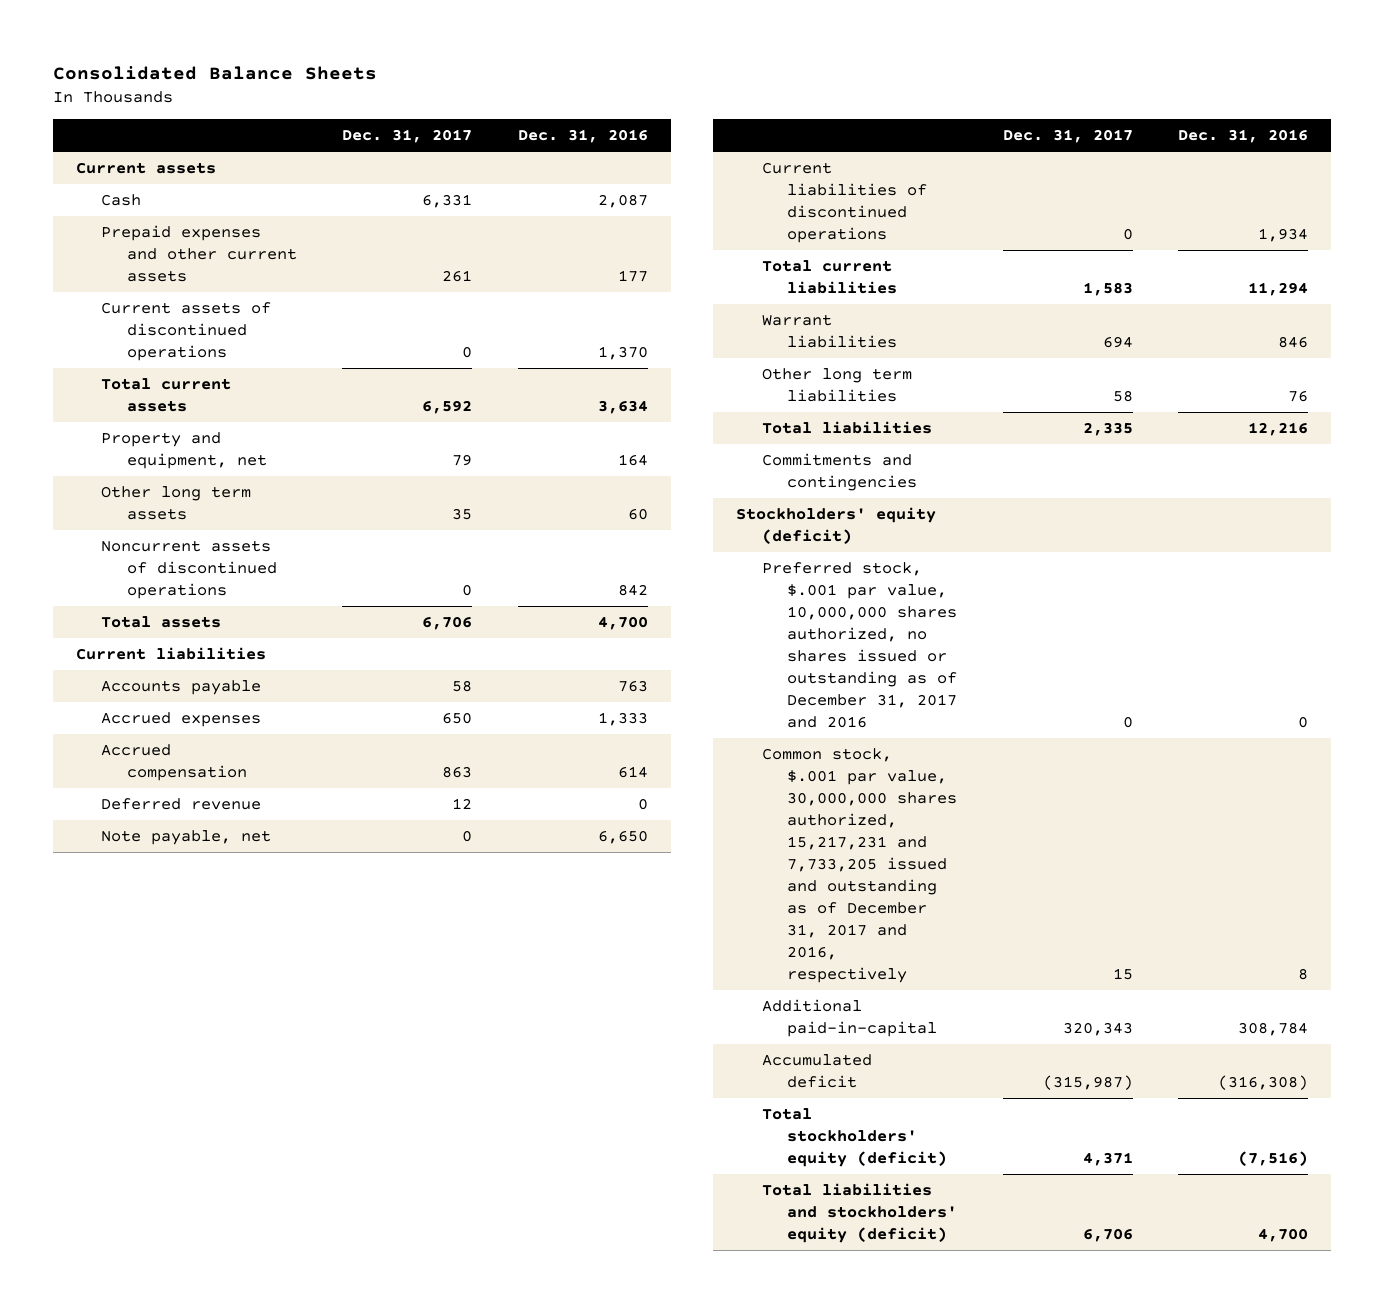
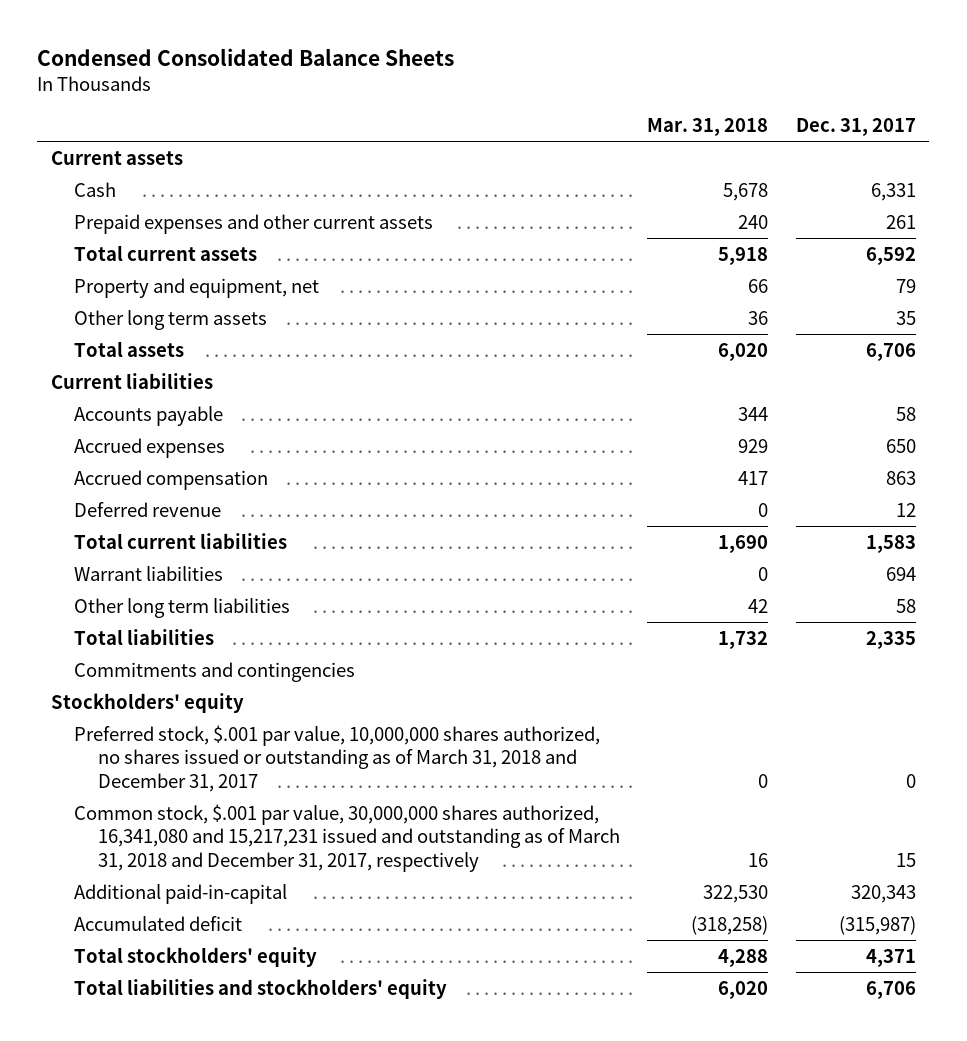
[52,66,377,81] Consolidated Balance Sheets -> [37,47,455,66] Condensed Consolidated Balance Sheets
[518,129,649,144] Dec. 31, 2016 -> none
none -> [647,117,769,136] Mar. 31, 2018
[101,302,272,362] Current assets of discontinued operations -> none
[101,540,277,600] Noncurrent assets of discontinued operations -> none
[101,830,272,846] Note payable, net -> none
[761,162,928,244] Current liabilities of discontinued operations -> none
[736,507,937,545] Stockholders' equity (deficit) -> [50,692,244,713] Stockholders' equity
[761,562,958,728] Preferred stock, $.001 par value, 10,000,000 shares authorized, no shares issued or outstanding as of December 31, 2017 and 2016 -> [74,724,601,792] Preferred stock, $.001 par value, 10,000,000 shares authorized, no shares issued or outstanding as of March 31, 2018 and December 31, 2017
[761,748,958,983] Common stock, $.001 par value, 30,000,000 shares authorized, 15,217,231 and 7,733,205 issued and outstanding as of December 31, 2017 and 2016, respectively -> [74,803,620,872] Common stock, $.001 par value, 30,000,000 shares authorized, 16,341,080 and 15,217,231 issued and outstanding as of March 31, 2018 and December 31, 2017, respectively
[761,1108,948,1168] Total stockholders' equity (deficit) -> [74,946,318,967] Total stockholders' equity
[761,1183,958,1244] Total liabilities and stockholders' equity (deficit) -> [74,978,448,999] Total liabilities and stockholders' equity

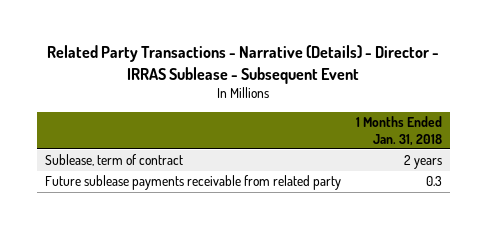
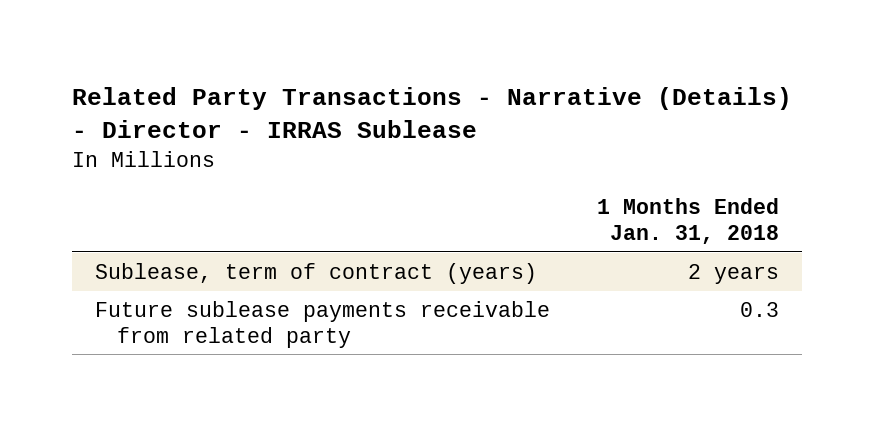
[47,45,440,84] Related Party Transactions - Narrative (Details) - Director - IRRAS Sublease - Subsequent Event -> [71,86,792,139] Related Party Transactions - Narrative (Details) - Director - IRRAS Sublease
[44,154,183,167] Sublease, term of contract -> [95,262,538,284] Sublease, term of contract (years)

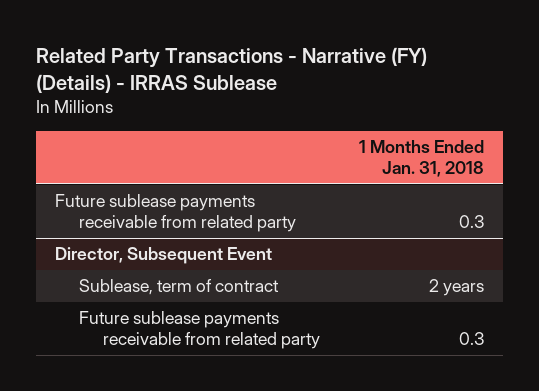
[71,86,792,139] Related Party Transactions - Narrative (Details) - Director - IRRAS Sublease -> [35,46,427,93] Related Party Transactions - Narrative (FY) (Details) - IRRAS Sublease
[95,262,538,284] Sublease, term of contract (years) -> none
none -> [55,247,273,265] Director, Subsequent Event
none -> [79,279,280,296] Sublease, term of contract
none -> [79,311,321,350] Future sublease payments receivable from related party

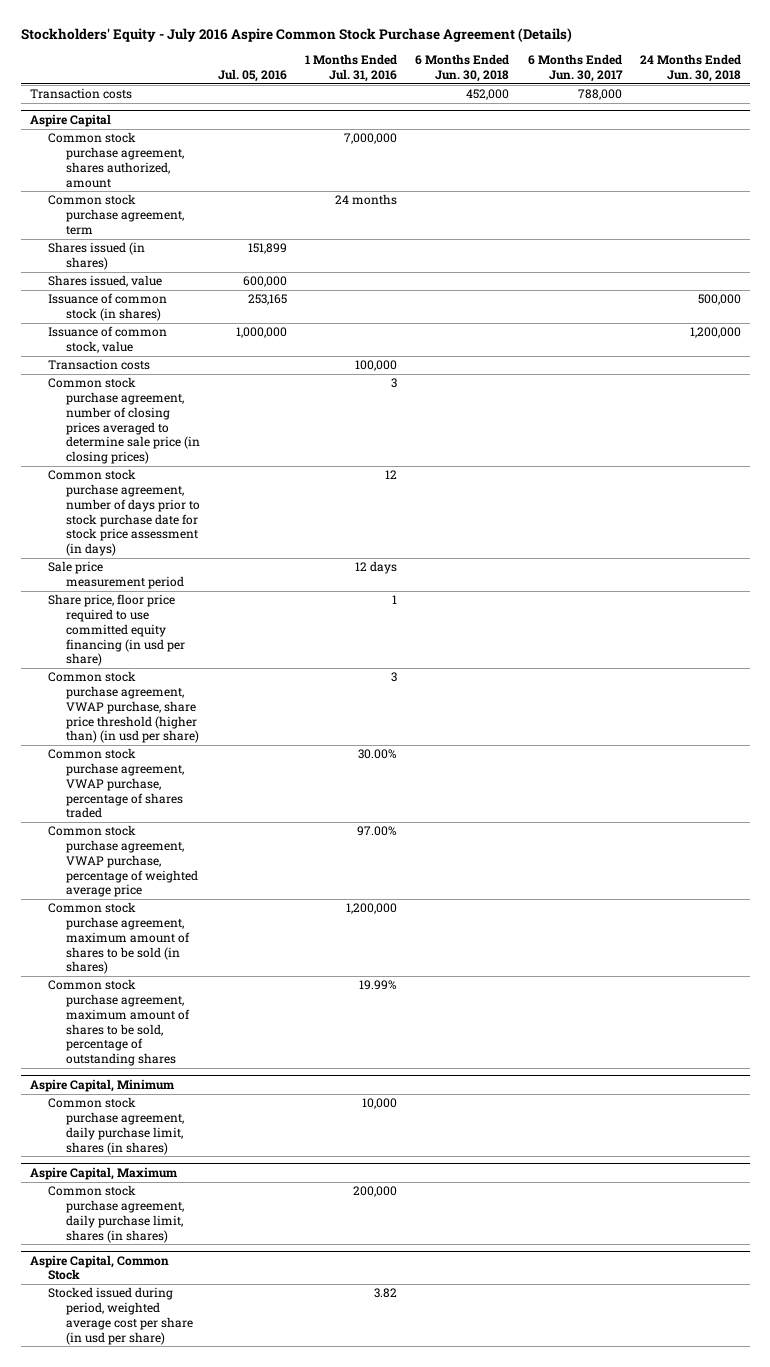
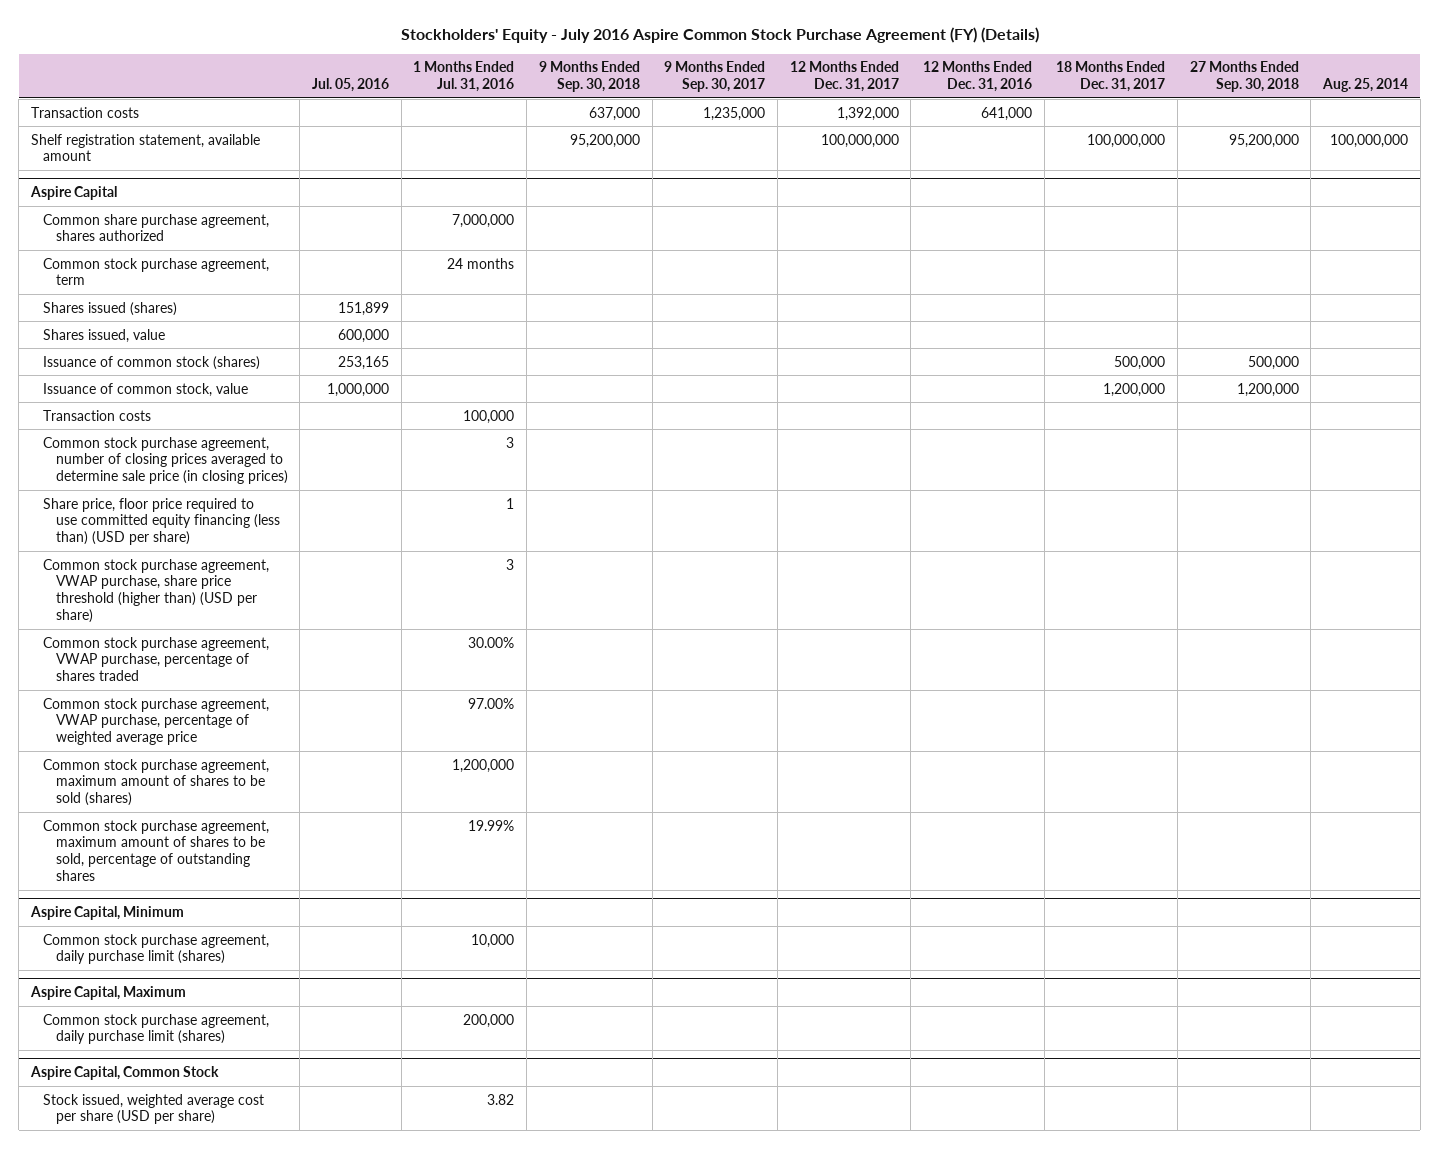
[20,27,572,42] Stockholders' Equity - July 2016 Aspire Common Stock Purchase Agreement (Details) -> [400,27,1039,44] Stockholders' Equity - July 2016 Aspire Common Stock Purchase Agreement (FY) (Details)
[415,53,510,82] 6 Months Ended Jun. 30, 2018 -> none
[527,53,623,82] 6 Months Ended Jun. 30, 2017 -> none
[639,53,741,82] 24 Months Ended Jun. 30, 2018 -> none
none -> [538,61,640,93] 9 Months Ended Sep. 30, 2018
none -> [664,61,766,93] 9 Months Ended Sep. 30, 2017
none -> [789,61,899,93] 12 Months Ended Dec. 31, 2017
none -> [922,61,1032,93] 12 Months Ended Dec. 31, 2016
none -> [1056,61,1166,93] 18 Months Ended Dec. 31, 2017
none -> [1189,61,1299,93] 27 Months Ended Sep. 30, 2018
none -> [1322,78,1409,93] Aug. 25, 2014
none -> [31,133,261,162] Shelf registration statement, available amount
[47,132,185,188] Common stock purchase agreement, shares authorized, amount -> [43,213,270,242] Common share purchase agreement, shares authorized
[47,242,145,271] Shares issued (in shares) -> [43,301,178,316] Shares issued (shares)
[47,293,167,322] Issuance of common stock (in shares) -> [43,355,261,370] Issuance of common stock (shares)
[47,469,201,557] Common stock purchase agreement, number of days prior to stock purchase date for stock price assessment (in days) -> none
[47,561,185,590] Sale price measurement period -> none
[47,594,186,667] Share price, floor price required to use committed equity financing (in usd per share) -> [43,497,280,546] Share price, floor price required to use committed equity financing (less than) (USD per share)
[47,671,200,744] Common stock purchase agreement, VWAP purchase, share price threshold (higher than) (in usd per share) -> [43,558,270,623] Common stock purchase agreement, VWAP purchase, share price threshold (higher than) (USD per share)
[47,902,191,975] Common stock purchase agreement, maximum amount of shares to be sold (in shares) -> [43,758,270,807] Common stock purchase agreement, maximum amount of shares to be sold (shares)
[47,1097,185,1155] Common stock purchase agreement, daily purchase limit, shares (in shares) -> [43,933,270,965] Common stock purchase agreement, daily purchase limit (shares)
[47,1185,185,1243] Common stock purchase agreement, daily purchase limit, shares (in shares) -> [43,1013,270,1045] Common stock purchase agreement, daily purchase limit (shares)
[47,1287,194,1345] Stocked issued during period, weighted average cost per share (in usd per share) -> [43,1093,265,1125] Stock issued, weighted average cost per share (USD per share)

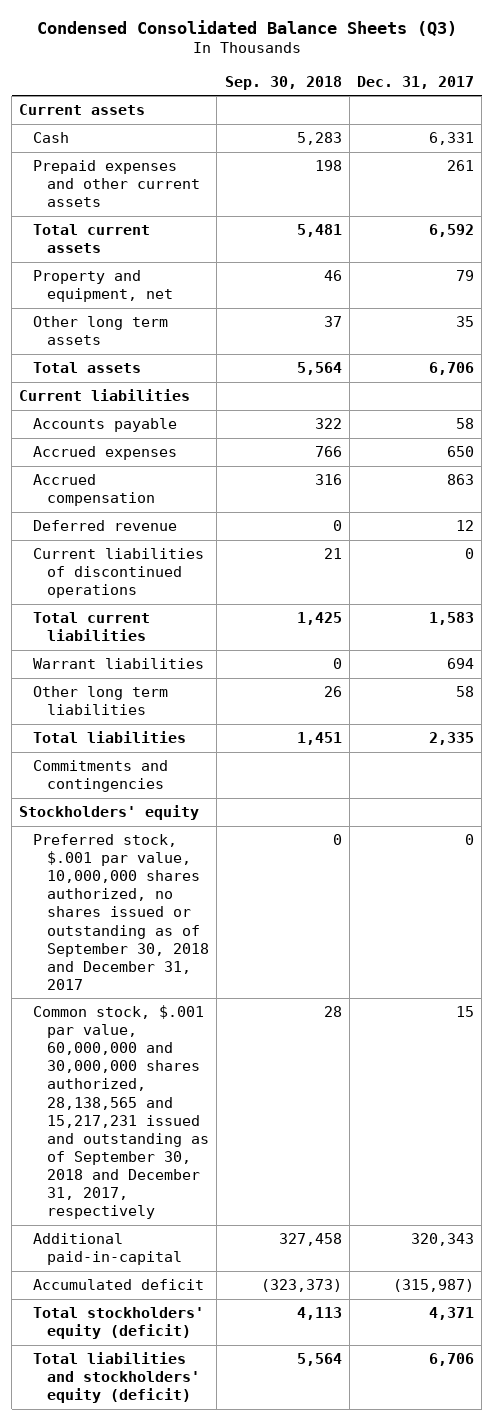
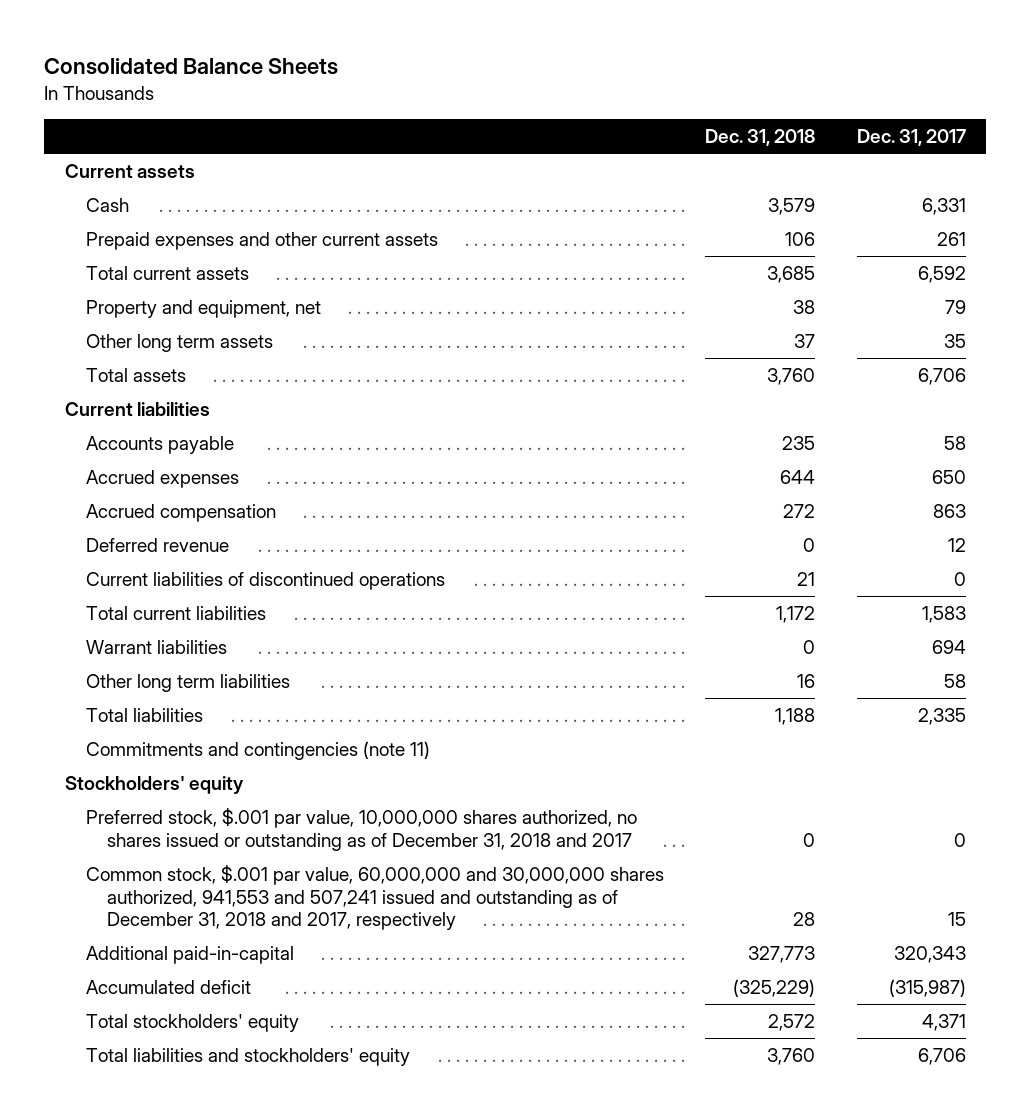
[36,19,457,36] Condensed Consolidated Balance Sheets (Q3) -> [43,57,338,75] Consolidated Balance Sheets
[224,75,342,90] Sep. 30, 2018 -> none
none -> [705,129,816,147] Dec. 31, 2018
[33,760,169,793] Commitments and contingencies -> [85,741,430,761] Commitments and contingencies (note 11)
[33,834,210,990] Preferred stock, $.001 par value, 10,000,000 shares authorized, no shares issued or outstanding as of September 30, 2018 and December 31, 2017 -> [85,808,637,851] Preferred stock, $.001 par value, 10,000,000 shares authorized, no shares issued or outstanding as of December 31, 2018 and 2017
[33,1005,210,1219] Common stock, $.001 par value, 60,000,000 and 30,000,000 shares authorized, 28,138,565 and 15,217,231 issued and outstanding as of September 30, 2018 and December 31, 2017, respectively -> [85,865,664,931] Common stock, $.001 par value, 60,000,000 and 30,000,000 shares authorized, 941,553 and 507,241 issued and outstanding as of December 31, 2018 and 2017, respectively
[33,1307,205,1340] Total stockholders' equity (deficit) -> [85,1014,299,1033] Total stockholders' equity
[33,1352,201,1404] Total liabilities and stockholders' equity (deficit) -> [85,1048,410,1067] Total liabilities and stockholders' equity

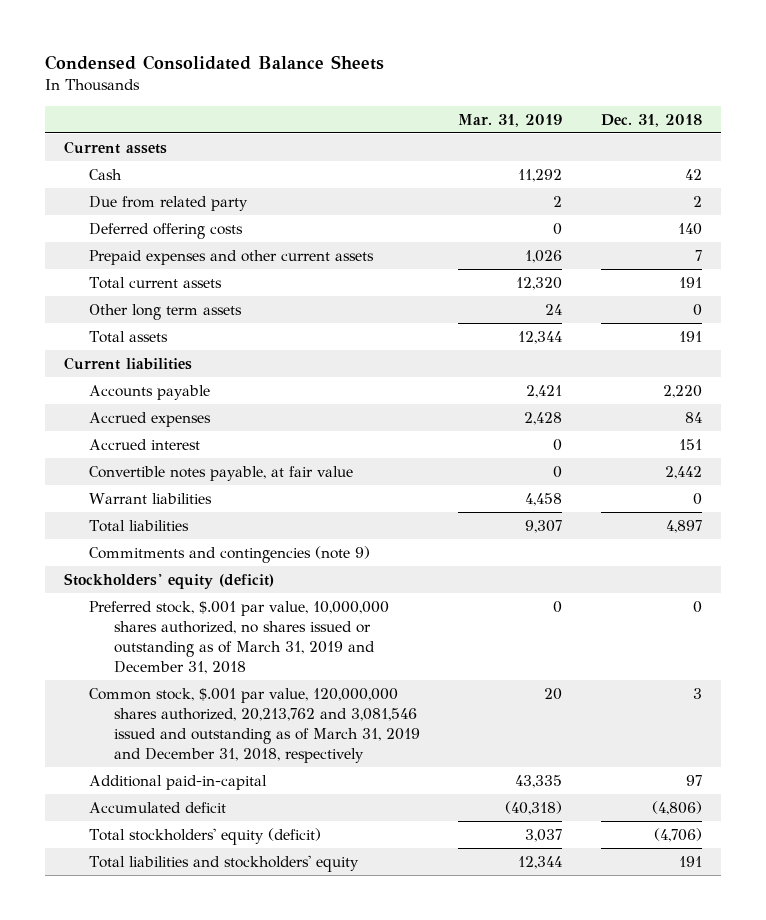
[43,57,338,75] Consolidated Balance Sheets -> [44,55,384,71] Condensed Consolidated Balance Sheets
[856,129,966,147] Dec. 31, 2017 -> none
none -> [458,113,563,127] Mar. 31, 2019
[85,300,321,319] Property and equipment, net -> none
[768,198,816,216] 3,579 -> [685,168,703,180] 42
none -> [88,195,248,211] Due from related party
none -> [88,222,243,239] Deferred offering costs
[785,232,816,247] 106 -> [695,249,703,261] 7
[767,266,816,284] 3,685 -> [679,276,703,288] 191
[794,334,816,349] 37 -> [693,303,703,316] 0
[767,368,816,386] 3,760 -> [679,330,703,342] 191
[85,504,276,523] Accrued compensation -> none
[85,538,229,553] Deferred revenue -> none
[85,572,445,591] Current liabilities of discontinued operations -> none
[85,606,266,621] Total current liabilities -> none
[782,436,816,451] 235 -> [663,384,703,398] 2,220
[780,470,816,485] 644 -> [685,411,703,423] 84
none -> [88,438,200,450] Accrued interest
none -> [88,465,353,481] Convertible notes payable, at fair value
[85,674,290,693] Other long term liabilities -> none
[775,708,816,726] 1,188 -> [666,519,703,533] 4,897
[85,741,430,761] Commitments and contingencies (note 11) -> [88,545,370,563] Commitments and contingencies (note 9)
[64,776,244,795] Stockholders' equity -> [64,572,275,589] Stockholders' equity (deficit)
[85,808,637,851] Preferred stock, $.001 par value, 10,000,000 shares authorized, no shares issued or outstanding as of December 31, 2018 and 2017 -> [88,600,389,675] Preferred stock, $.001 par value, 10,000,000 shares authorized, no shares issued or outstanding as of March 31, 2019 and December 31, 2018
[85,865,664,931] Common stock, $.001 par value, 60,000,000 and 30,000,000 shares authorized, 941,553 and 507,241 issued and outstanding as of December 31, 2018 and 2017, respectively -> [88,687,420,764] Common stock, $.001 par value, 120,000,000 shares authorized, 20,213,762 and 3,081,546 issued and outstanding as of March 31, 2019 and December 31, 2018, respectively
[793,912,816,927] 28 -> [693,687,703,699] 3
[748,946,816,964] 327,773 -> [686,774,703,786] 97
[733,979,816,998] (325,229) -> [652,800,703,815] (4,806)
[85,1014,299,1033] Total stockholders' equity -> [88,827,321,845] Total stockholders' equity (deficit)
[768,1014,816,1032] 2,572 -> [654,827,703,842] (4,706)
[767,1048,816,1066] 3,760 -> [679,855,703,867] 191

